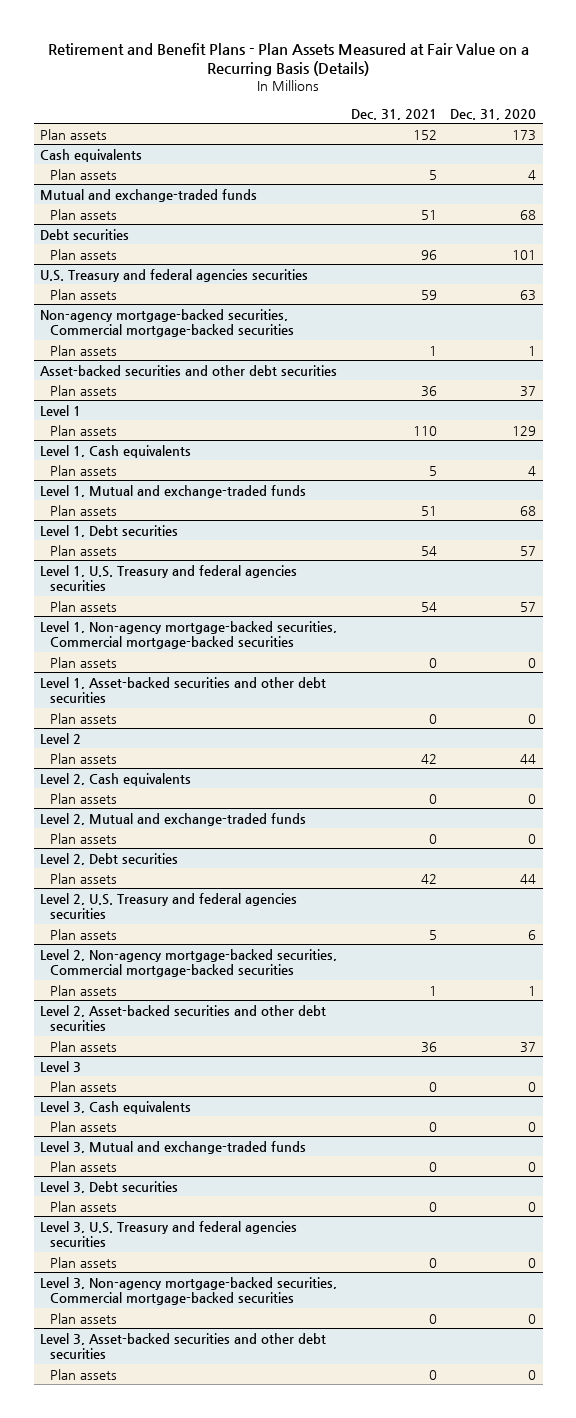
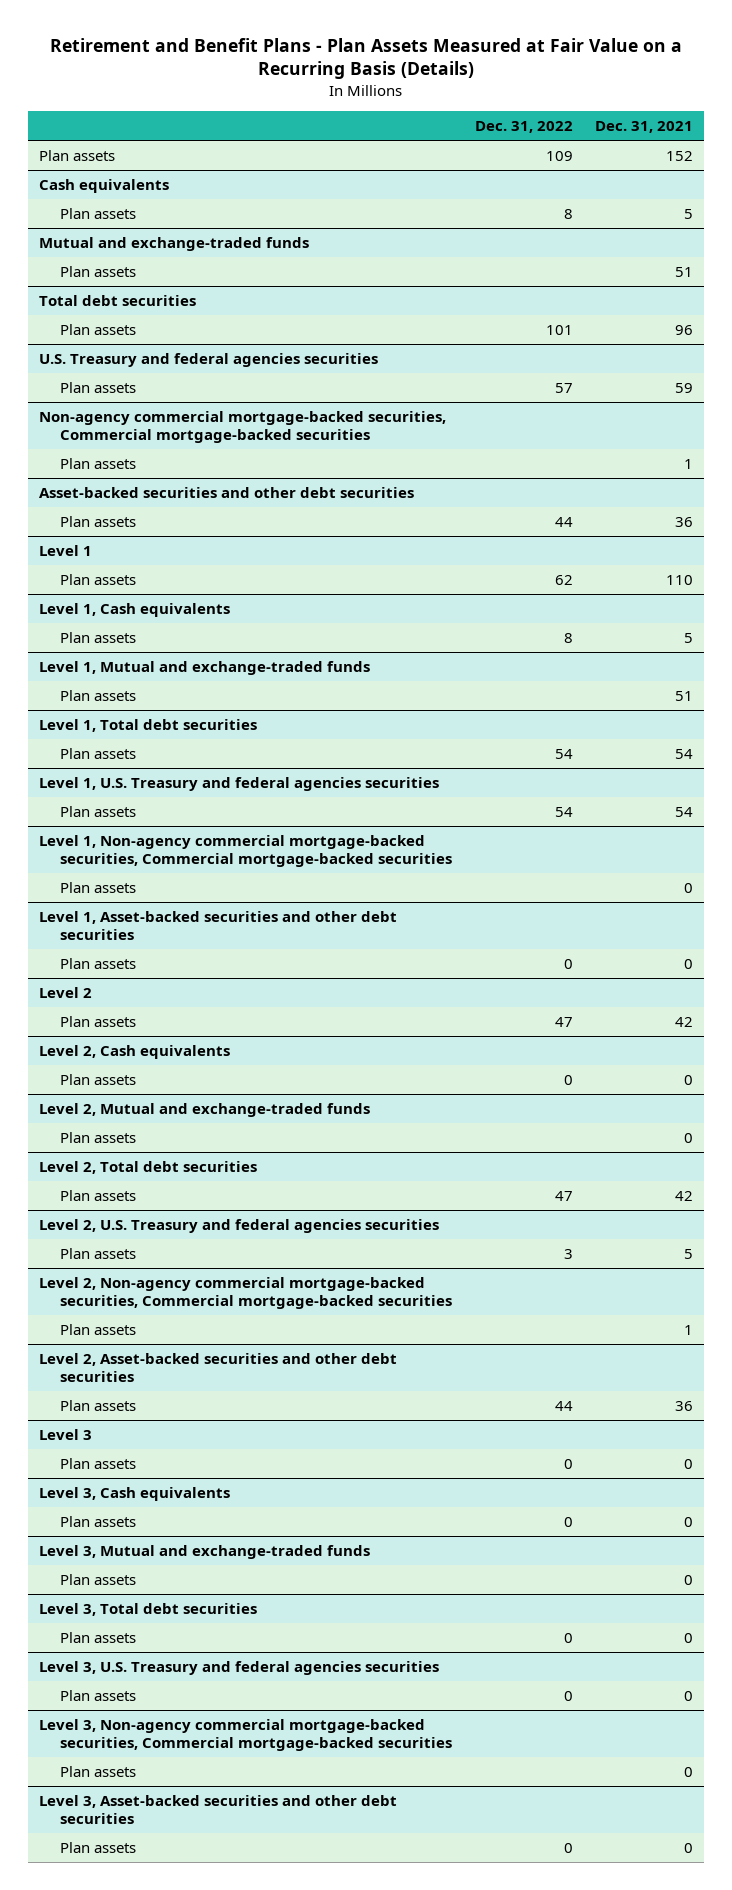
[449,108,536,120] Dec. 31, 2020 -> none
none -> [474,120,573,133] Dec. 31, 2022
[40,228,130,240] Debt securities -> [39,295,197,307] Total debt securities
[40,308,294,337] Non-agency mortgage-backed securities, Commercial mortgage-backed securities -> [39,411,447,443] Non-agency commercial mortgage-backed securities, Commercial mortgage-backed securities
[40,524,179,537] Level 1, Debt securities -> [39,719,258,733] Level 1, Total debt securities
[40,620,338,649] Level 1, Non-agency mortgage-backed securities, Commercial mortgage-backed securities -> [39,835,453,867] Level 1, Non-agency commercial mortgage-backed securities, Commercial mortgage-backed securities
[40,852,179,865] Level 2, Debt securities -> [39,1161,258,1175] Level 2, Total debt securities
[40,948,338,977] Level 2, Non-agency mortgage-backed securities, Commercial mortgage-backed securities -> [39,1277,453,1309] Level 2, Non-agency commercial mortgage-backed securities, Commercial mortgage-backed securities
[40,1180,179,1193] Level 3, Debt securities -> [39,1603,258,1617] Level 3, Total debt securities
[40,1276,338,1305] Level 3, Non-agency mortgage-backed securities, Commercial mortgage-backed securities -> [39,1719,453,1751] Level 3, Non-agency commercial mortgage-backed securities, Commercial mortgage-backed securities

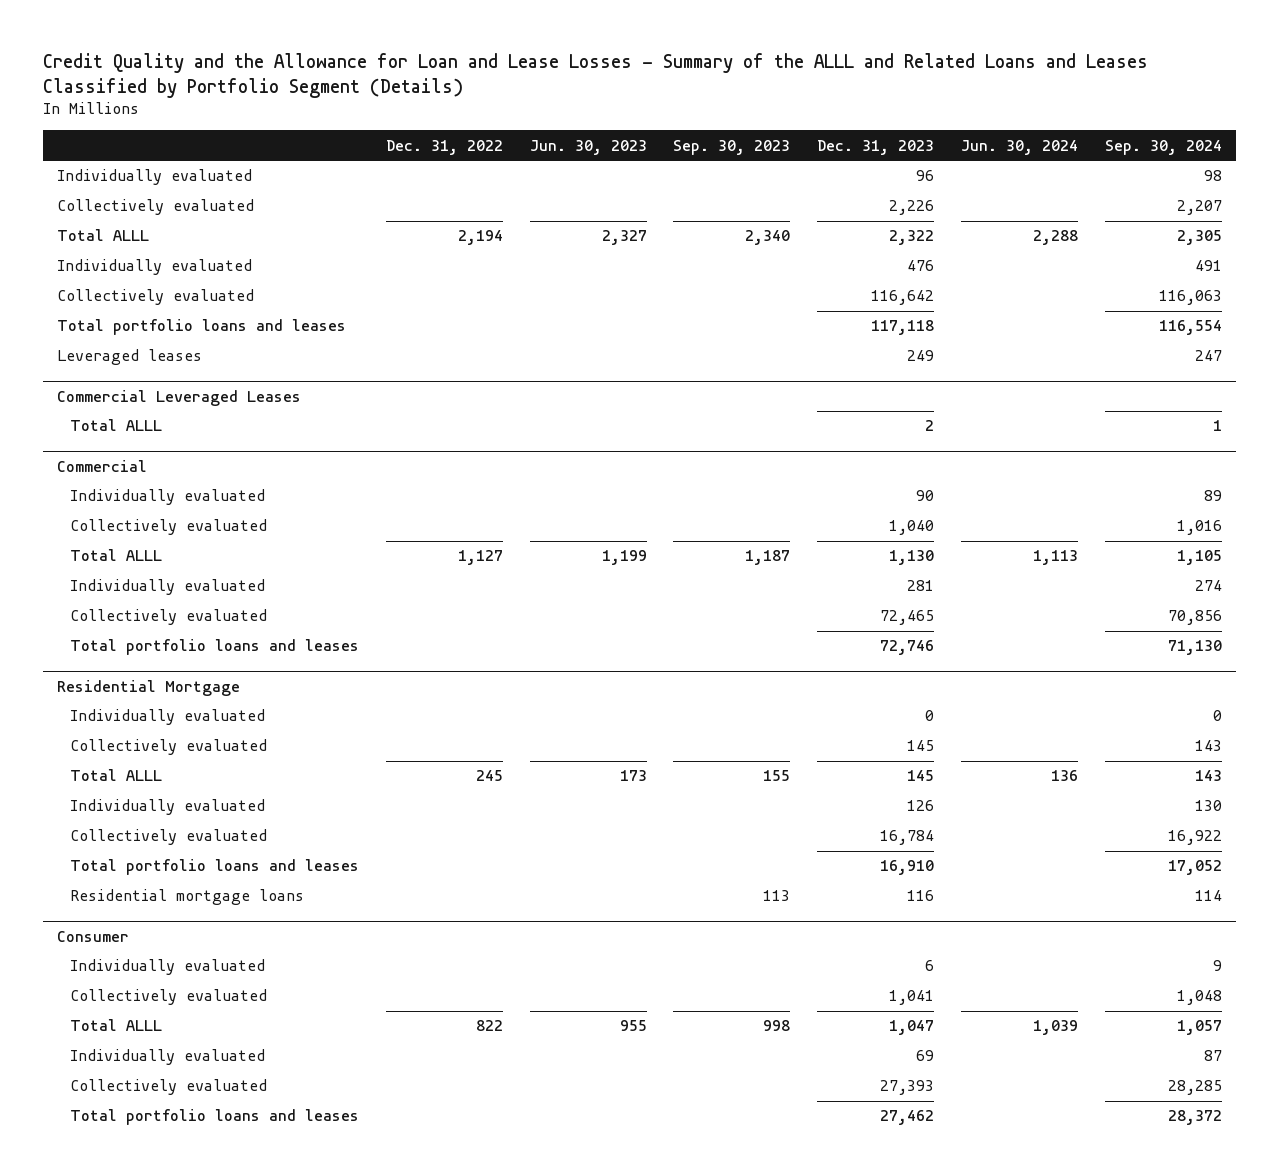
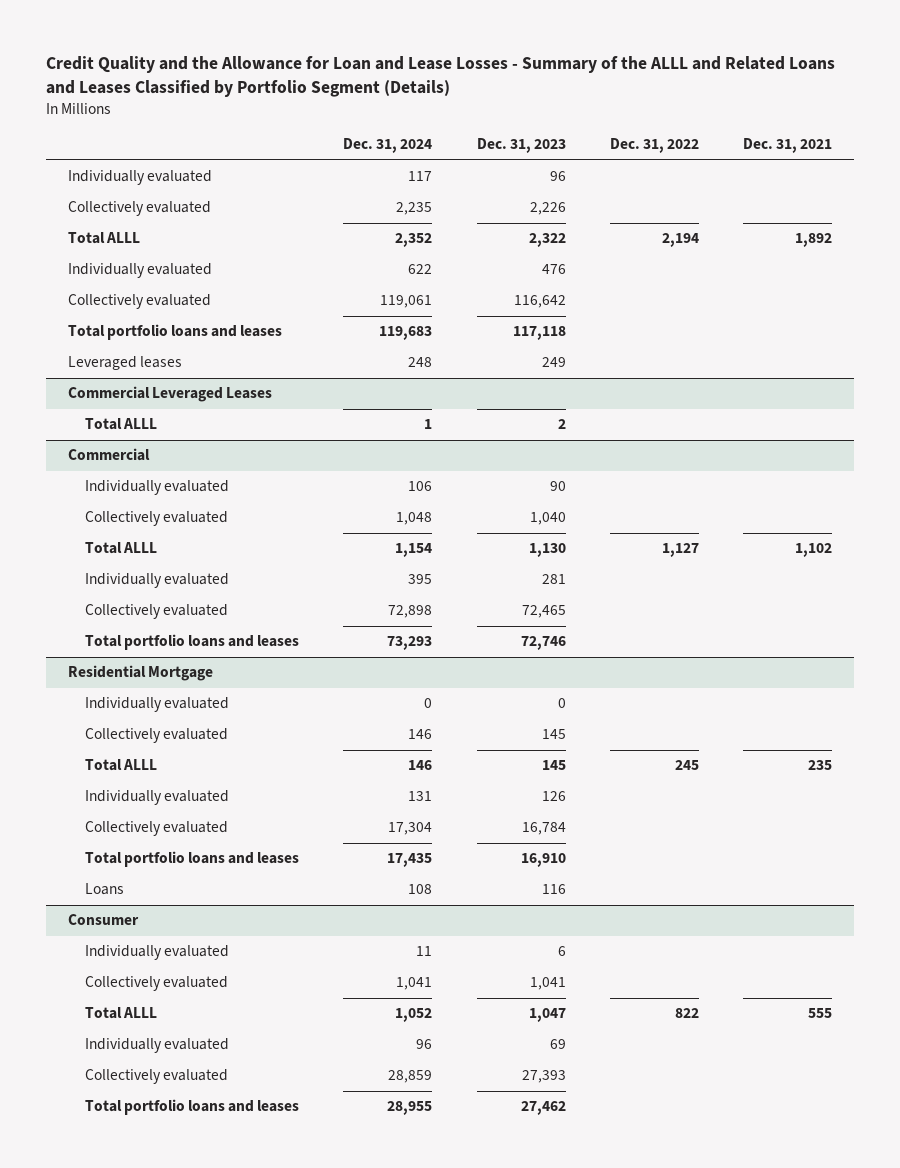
[529,139,647,155] Jun. 30, 2023 -> none
[673,139,791,155] Sep. 30, 2023 -> none
[961,139,1079,155] Jun. 30, 2024 -> none
[1105,139,1223,155] Sep. 30, 2024 -> none
none -> [343,138,433,154] Dec. 31, 2024
none -> [742,138,832,154] Dec. 31, 2021
[69,889,304,906] Residential mortgage loans -> [85,883,125,896] Loans

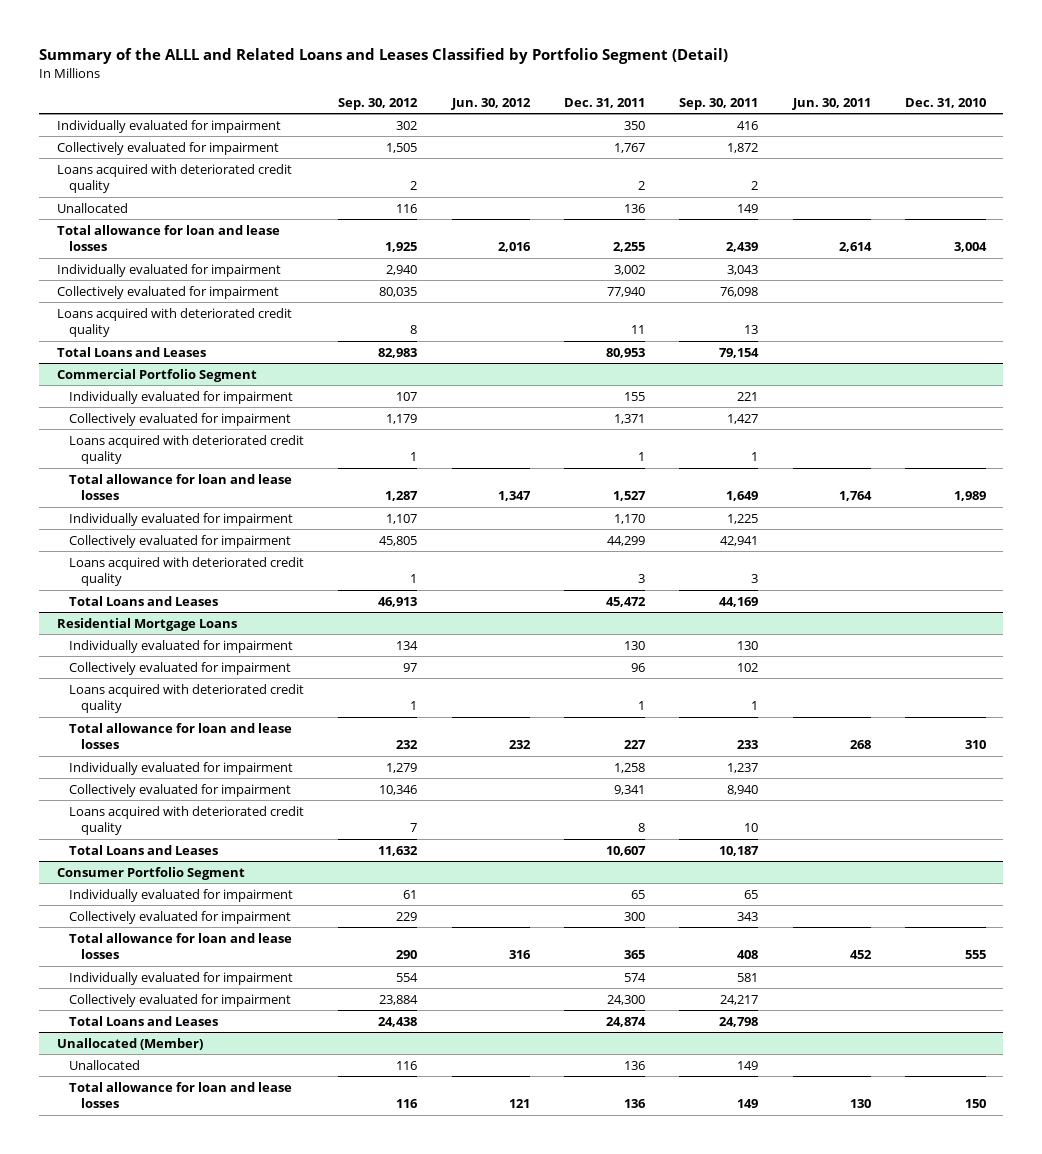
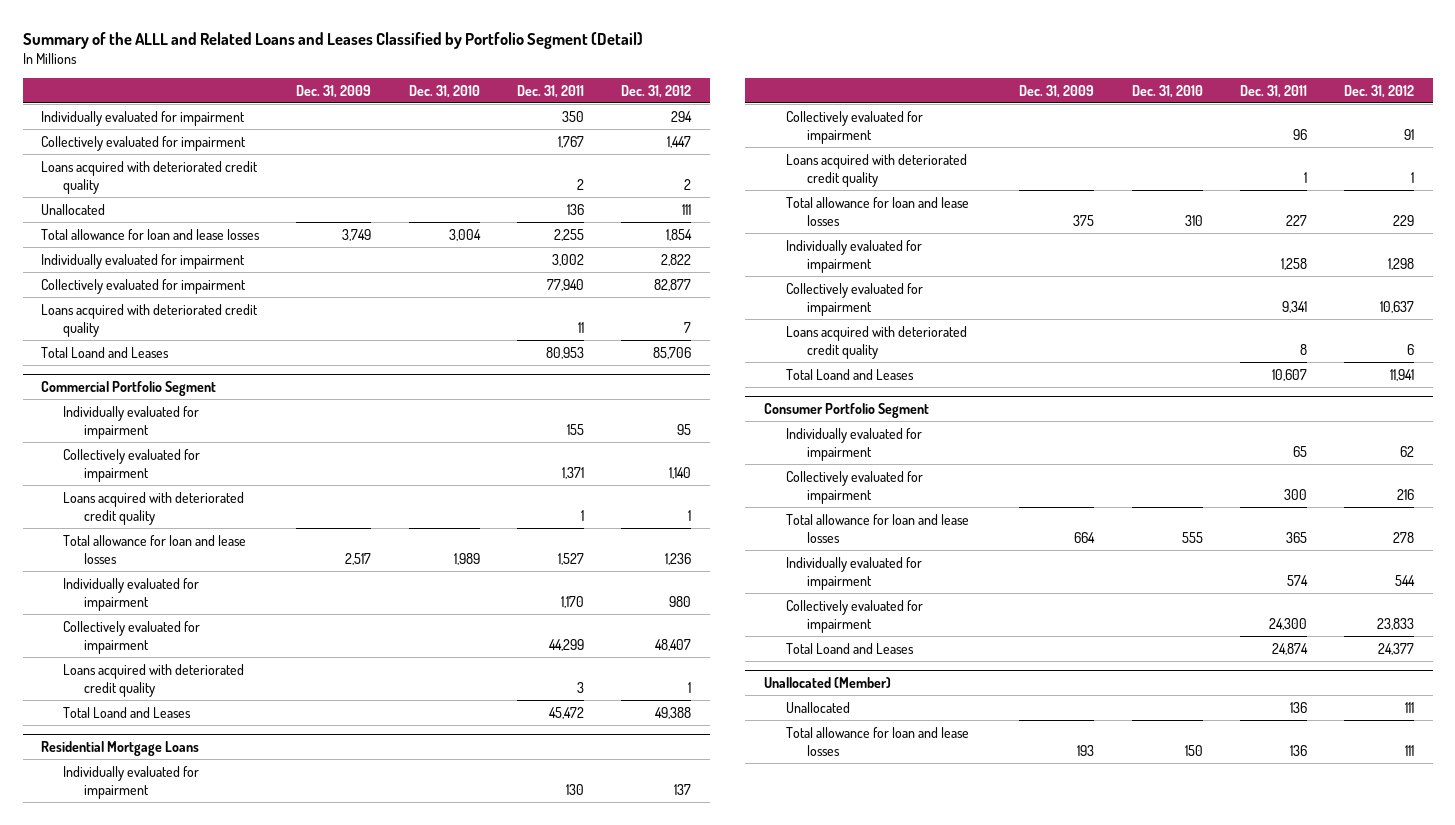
[338,97,419,110] Sep. 30, 2012 -> none
[450,97,531,110] Jun. 30, 2012 -> none
[679,97,759,110] Sep. 30, 2011 -> none
[791,97,871,110] Jun. 30, 2011 -> none
none -> [296,84,372,98] Dec. 31, 2009
none -> [621,84,692,98] Dec. 31, 2012
[56,346,206,357] Total Loans and Leases -> [41,346,170,358] Total Loand and Leases
[68,595,218,606] Total Loans and Leases -> [62,706,191,718] Total Loand and Leases
[68,844,218,855] Total Loans and Leases -> [785,368,914,380] Total Loand and Leases
[68,1015,218,1026] Total Loans and Leases -> [785,642,914,654] Total Loand and Leases

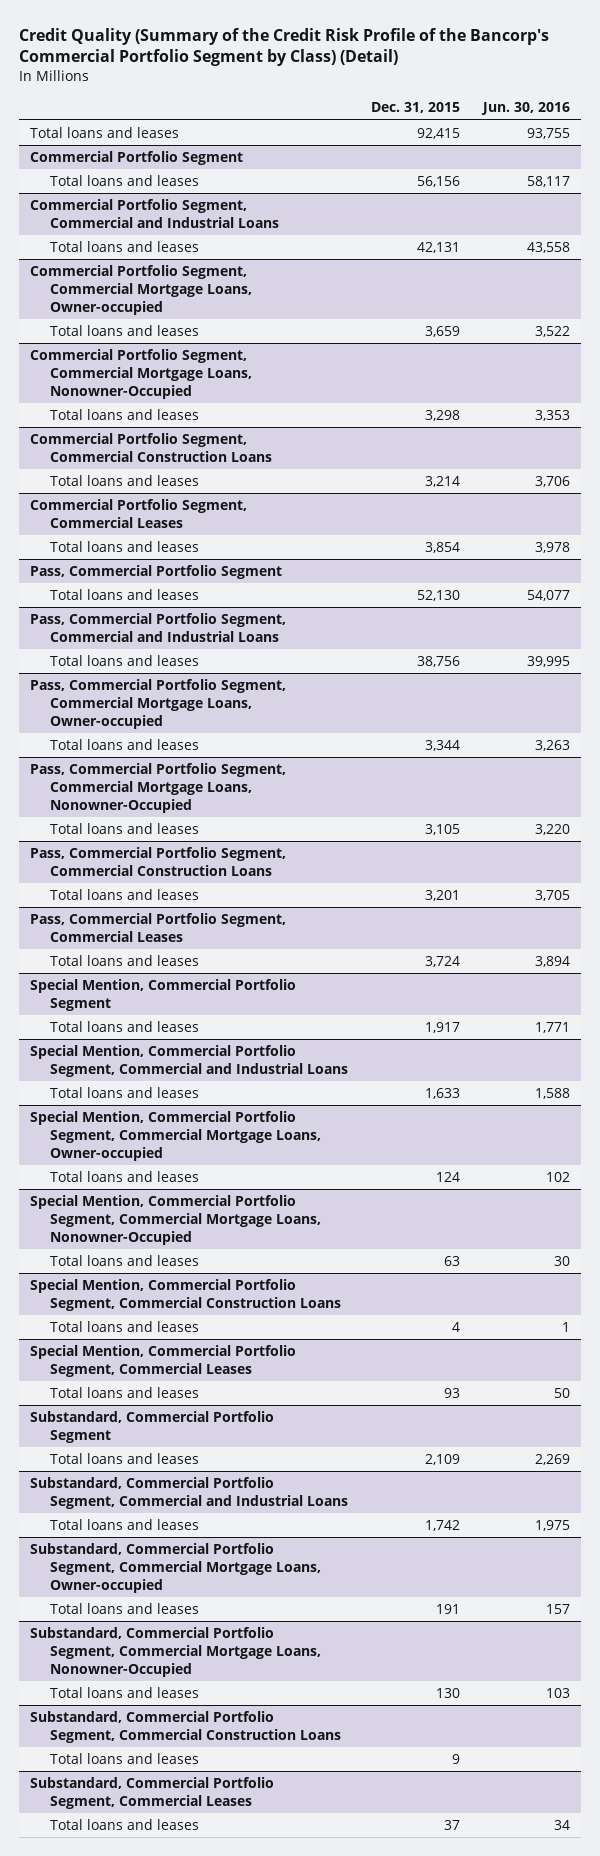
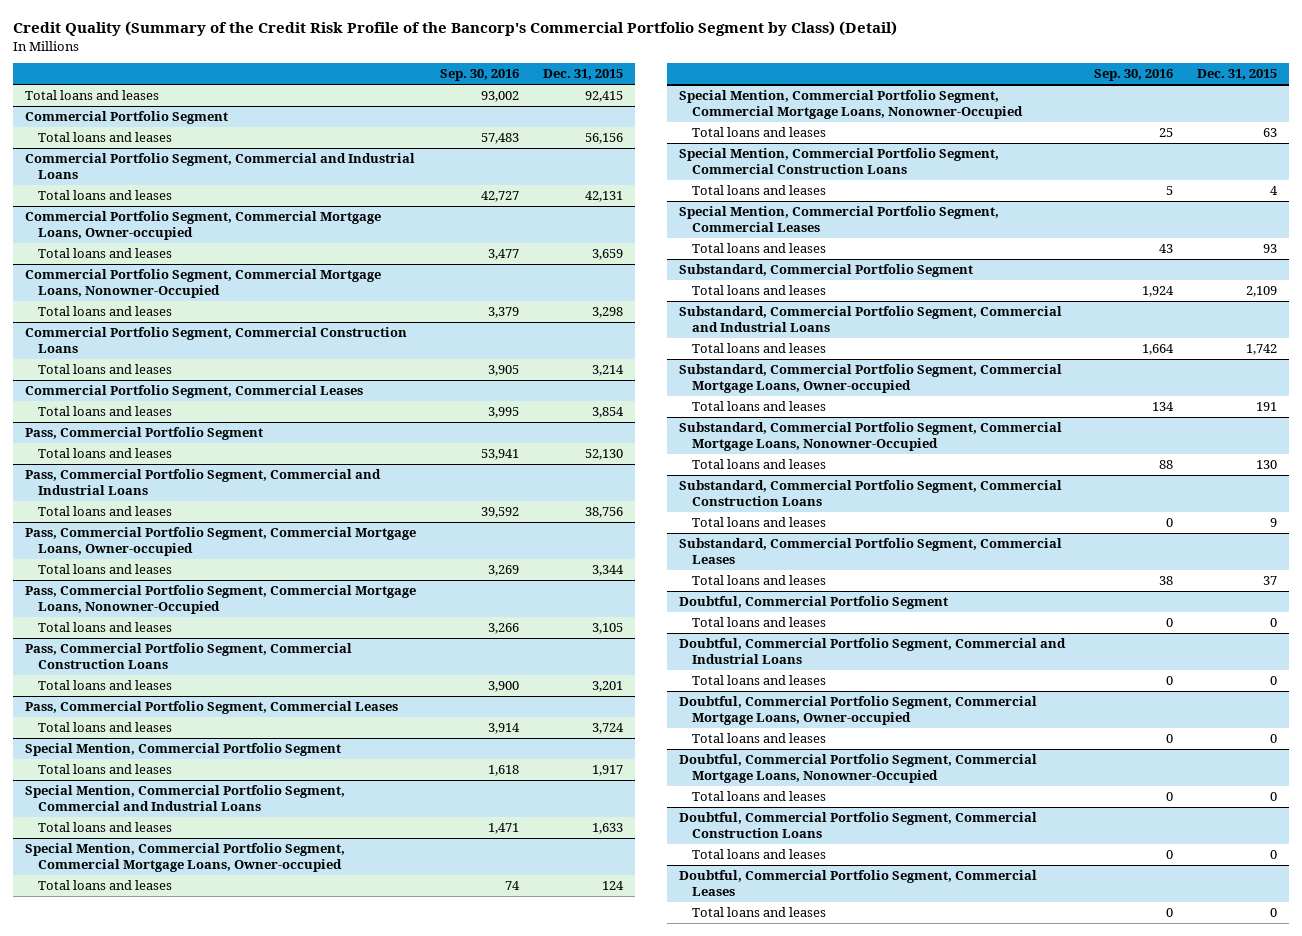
[480,102,570,116] Jun. 30, 2016 -> none
none -> [440,69,520,82] Sep. 30, 2016
none -> [679,596,949,610] Doubtful, Commercial Portfolio Segment
none -> [691,617,826,628] Total loans and leases
none -> [679,638,1067,664] Doubtful, Commercial Portfolio Segment, Commercial and Industrial Loans
none -> [691,675,826,686] Total loans and leases
none -> [679,696,1038,725] Doubtful, Commercial Portfolio Segment, Commercial Mortgage Loans, Owner-occupied
none -> [691,733,826,744] Total loans and leases
none -> [679,754,1038,783] Doubtful, Commercial Portfolio Segment, Commercial Mortgage Loans, Nonowner-Occupied
none -> [691,791,826,802] Total loans and leases
none -> [679,812,1038,838] Doubtful, Commercial Portfolio Segment, Commercial Construction Loans
none -> [691,849,826,860] Total loans and leases
none -> [679,870,1038,896] Doubtful, Commercial Portfolio Segment, Commercial Leases
none -> [691,907,826,918] Total loans and leases

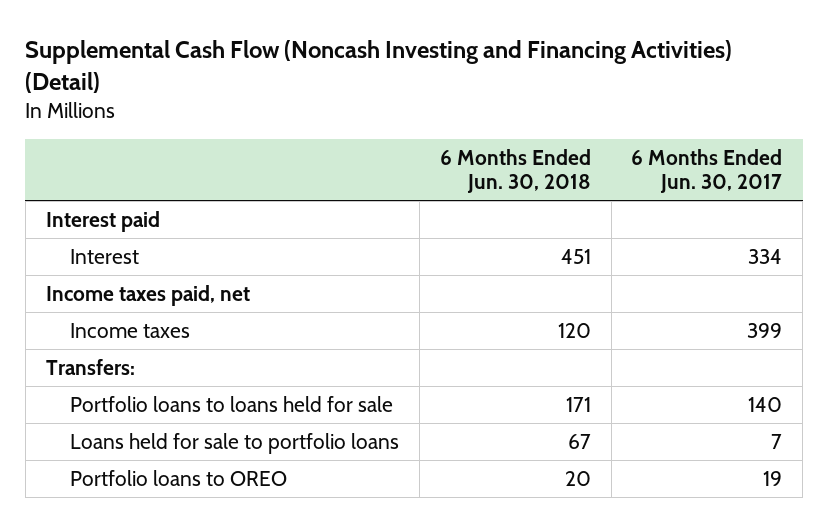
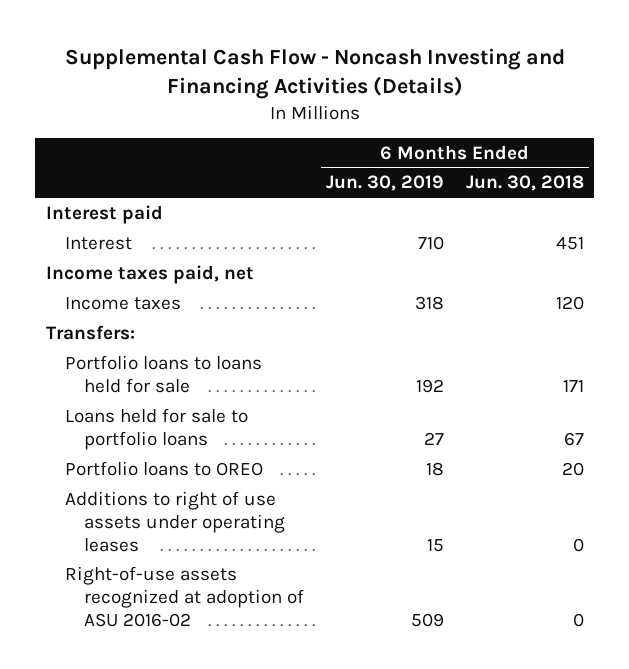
[25,39,733,94] Supplemental Cash Flow (Noncash Investing and Financing Activities) (Detail) -> [64,48,565,100] Supplemental Cash Flow - Noncash Investing and Financing Activities (Details)
[631,148,783,194] 6 Months Ended Jun. 30, 2017 -> none
none -> [325,175,444,192] Jun. 30, 2019
none -> [65,490,286,552] Additions to right of use assets under operating leases
none -> [65,565,305,627] Right-of-use assets recognized at adoption of ASU 2016-02

